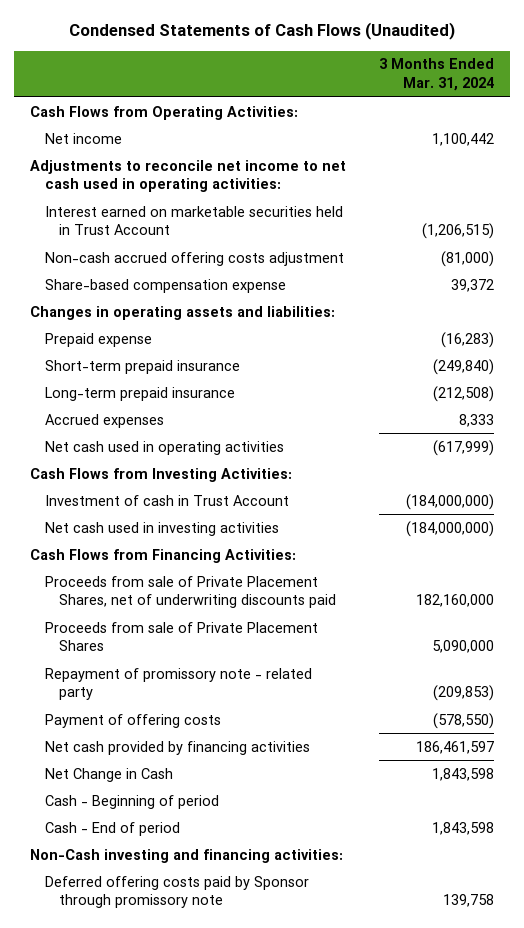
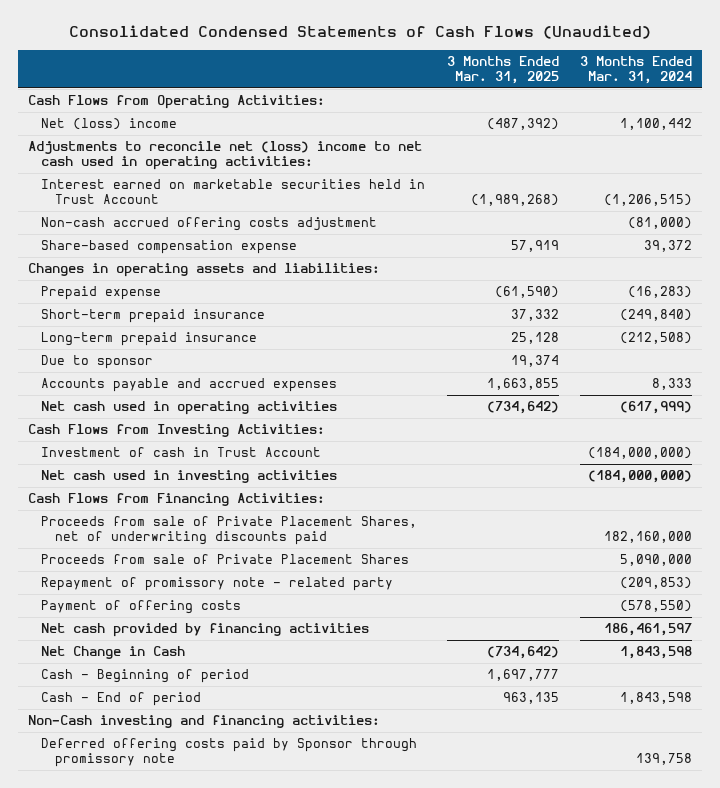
[68,22,455,41] Condensed Statements of Cash Flows (Unaudited) -> [68,25,651,40] Consolidated Condensed Statements of Cash Flows (Unaudited)
none -> [446,56,559,85] 3 Months Ended Mar. 31, 2025
[44,132,122,144] Net income -> [41,118,178,131] Net (loss) income
[30,159,347,193] Adjustments to reconcile net income to net cash used in operating activities: -> [28,141,423,171] Adjustments to reconcile net (loss) income to net cash used in operating activities:
none -> [41,355,154,370] Due to sponsor
[44,413,164,428] Accrued expenses -> [41,378,338,393] Accounts payable and accrued expenses

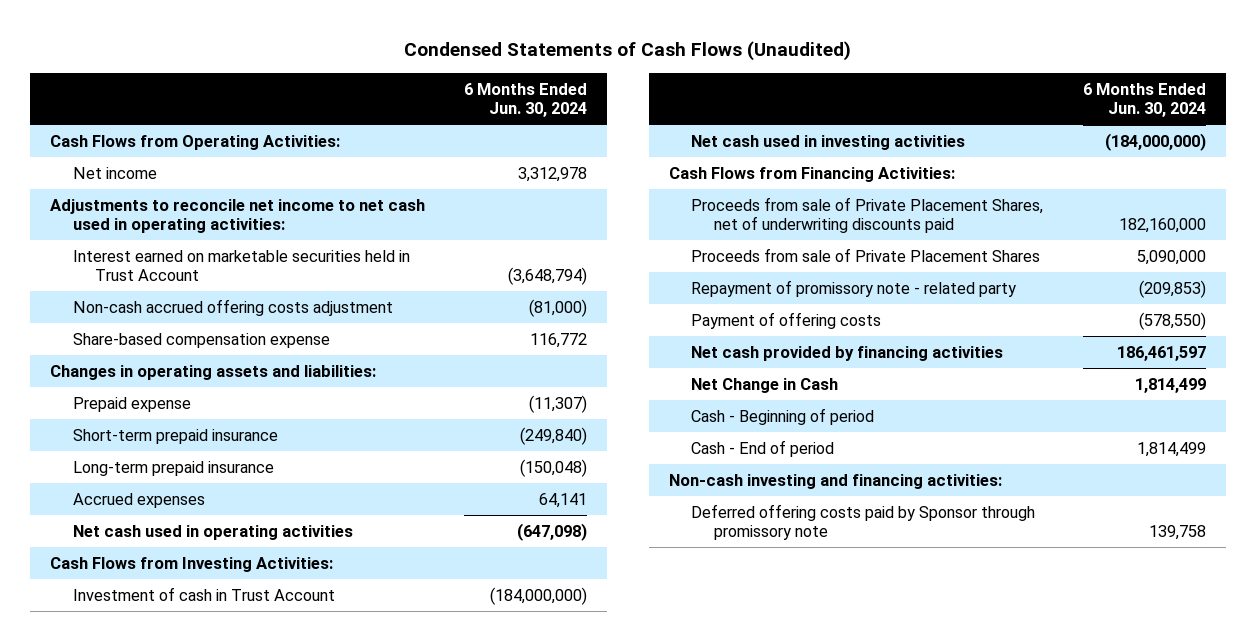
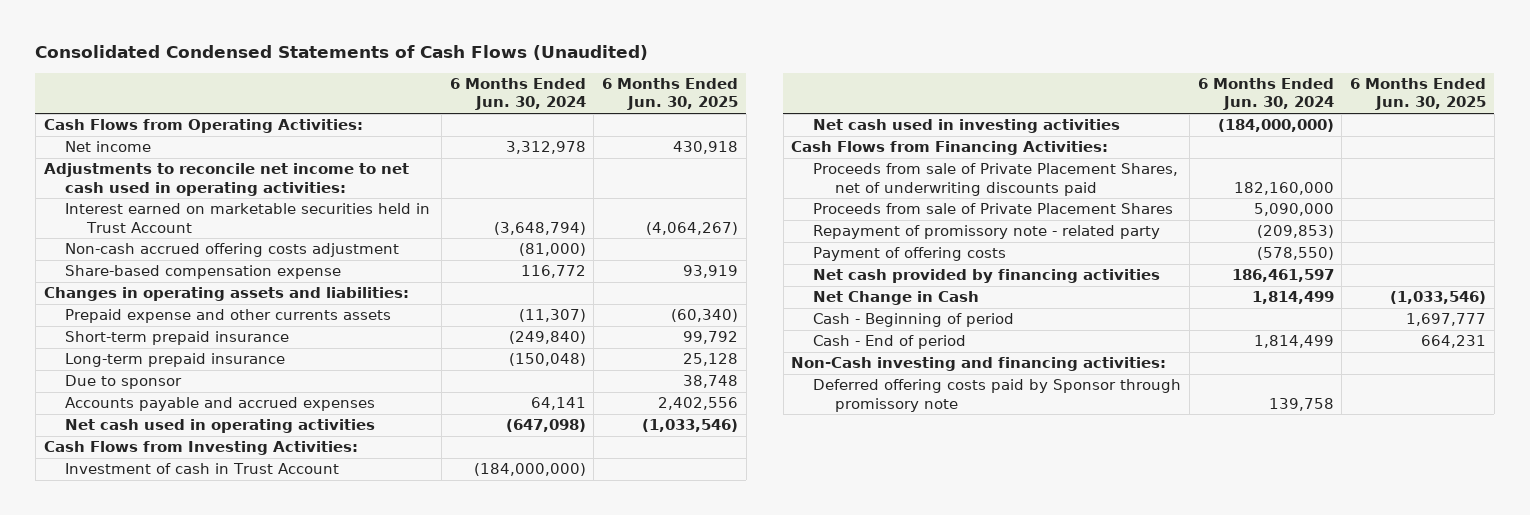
[403,41,851,62] Condensed Statements of Cash Flows (Unaudited) -> [35,45,649,61] Consolidated Condensed Statements of Cash Flows (Unaudited)
none -> [602,78,739,111] 6 Months Ended Jun. 30, 2025
[72,396,191,412] Prepaid expense -> [65,309,392,324] Prepaid expense and other currents assets
none -> [65,375,183,390] Due to sponsor
[72,492,205,508] Accrued expenses -> [65,397,376,412] Accounts payable and accrued expenses
[668,473,1002,489] Non-cash investing and financing activities: -> [791,357,1167,372] Non-Cash investing and financing activities:

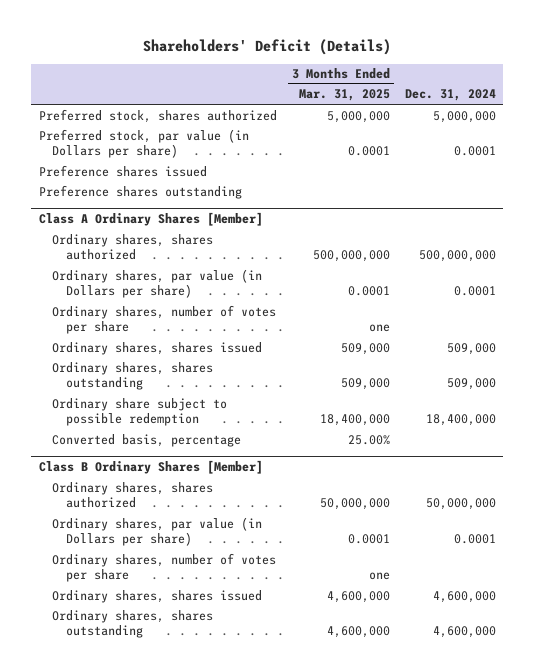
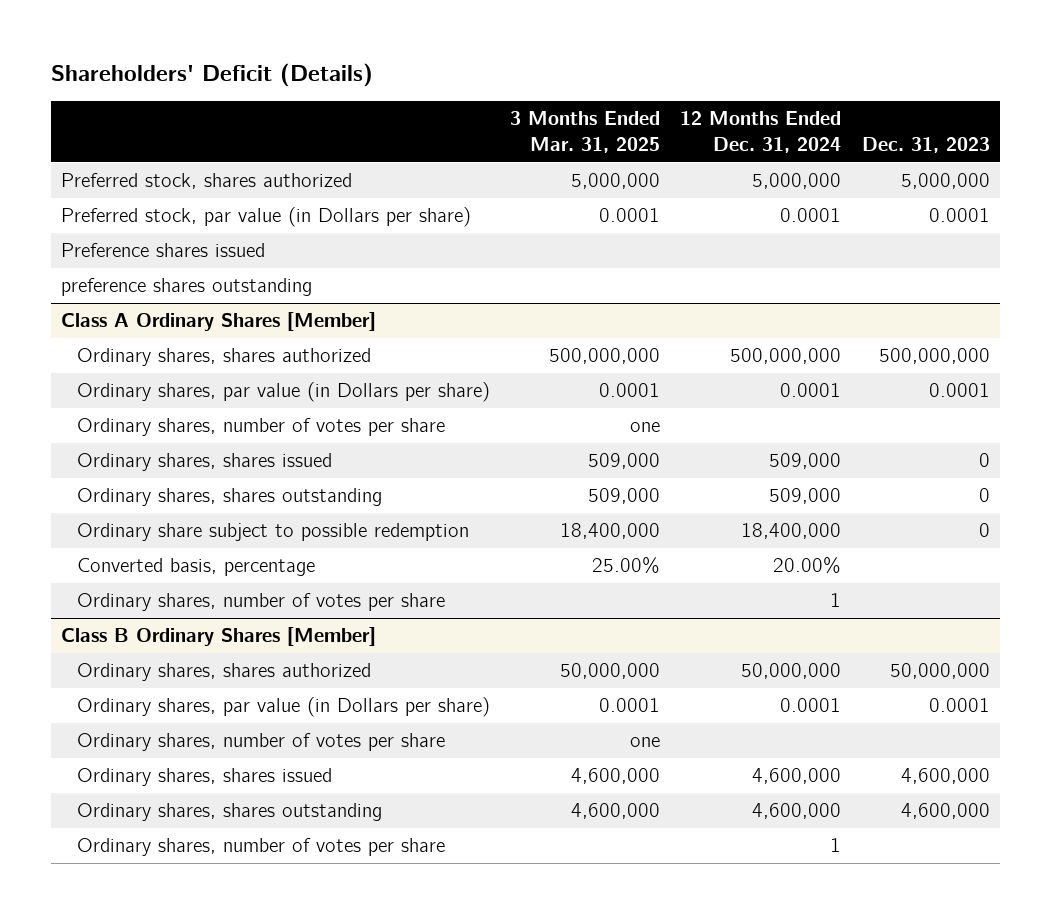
[404,89,496,102] Dec. 31, 2024 -> none
none -> [680,111,842,153] 12 Months Ended Dec. 31, 2024
none -> [861,136,990,153] Dec. 31, 2023
[38,184,242,199] Preference shares outstanding -> [61,278,313,297] preference shares outstanding
none -> [76,593,445,612] Ordinary shares, number of votes per share
none -> [76,838,445,857] Ordinary shares, number of votes per share

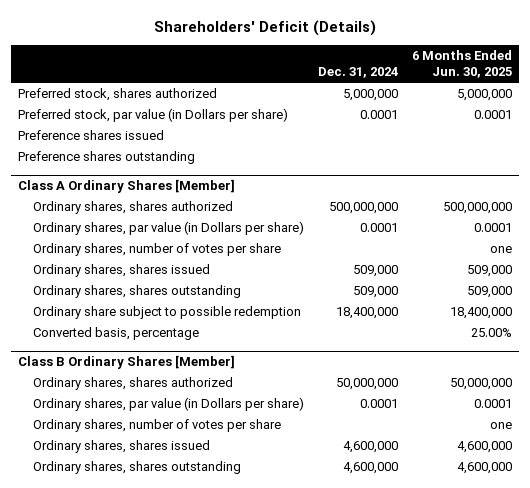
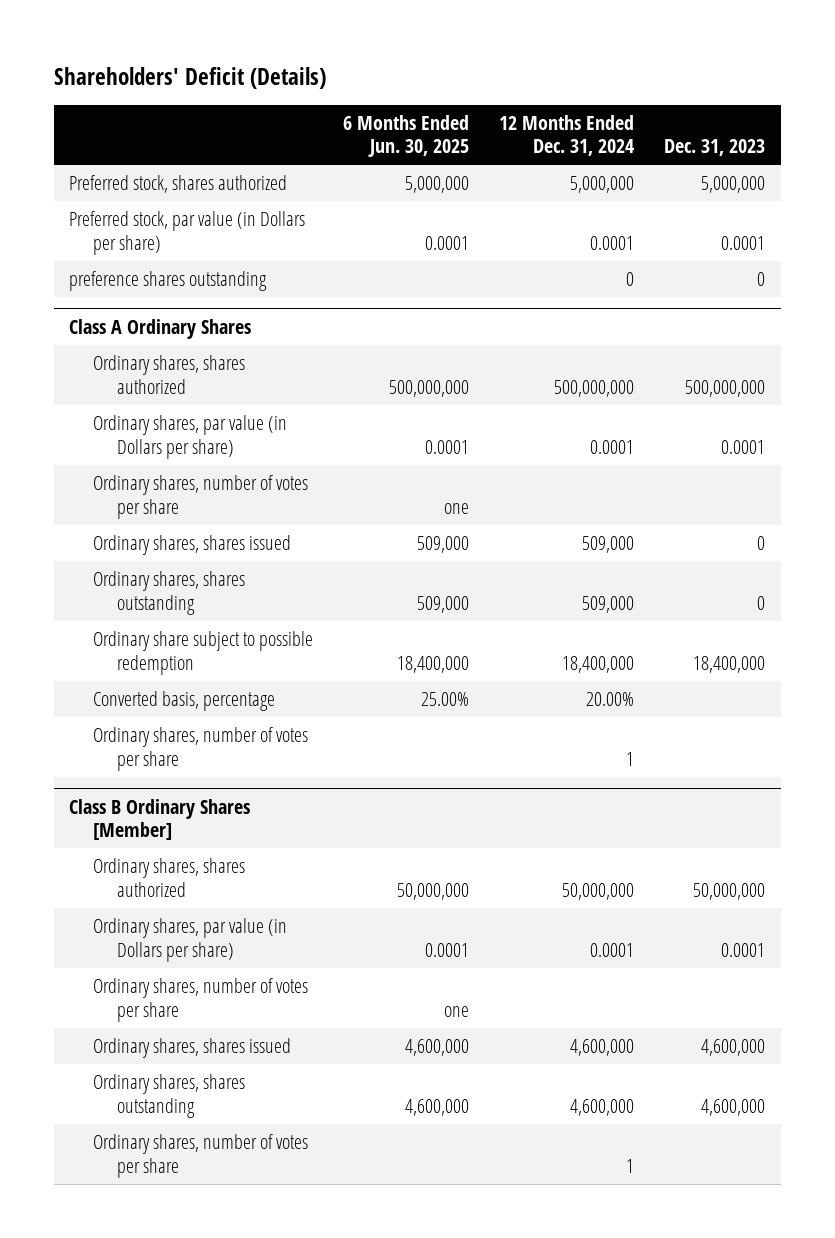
[317,67,398,79] Dec. 31, 2024 -> none
none -> [499,114,635,157] 12 Months Ended Dec. 31, 2024
none -> [664,139,766,157] Dec. 31, 2023
[18,130,165,141] Preference shares issued -> none
[18,151,196,165] Preference shares outstanding -> [69,271,268,292] preference shares outstanding
[18,179,236,194] Class A Ordinary Shares [Member] -> [69,318,252,339] Class A Ordinary Shares
none -> [92,727,308,771] Ordinary shares, number of votes per share
none -> [92,1134,308,1178] Ordinary shares, number of votes per share

